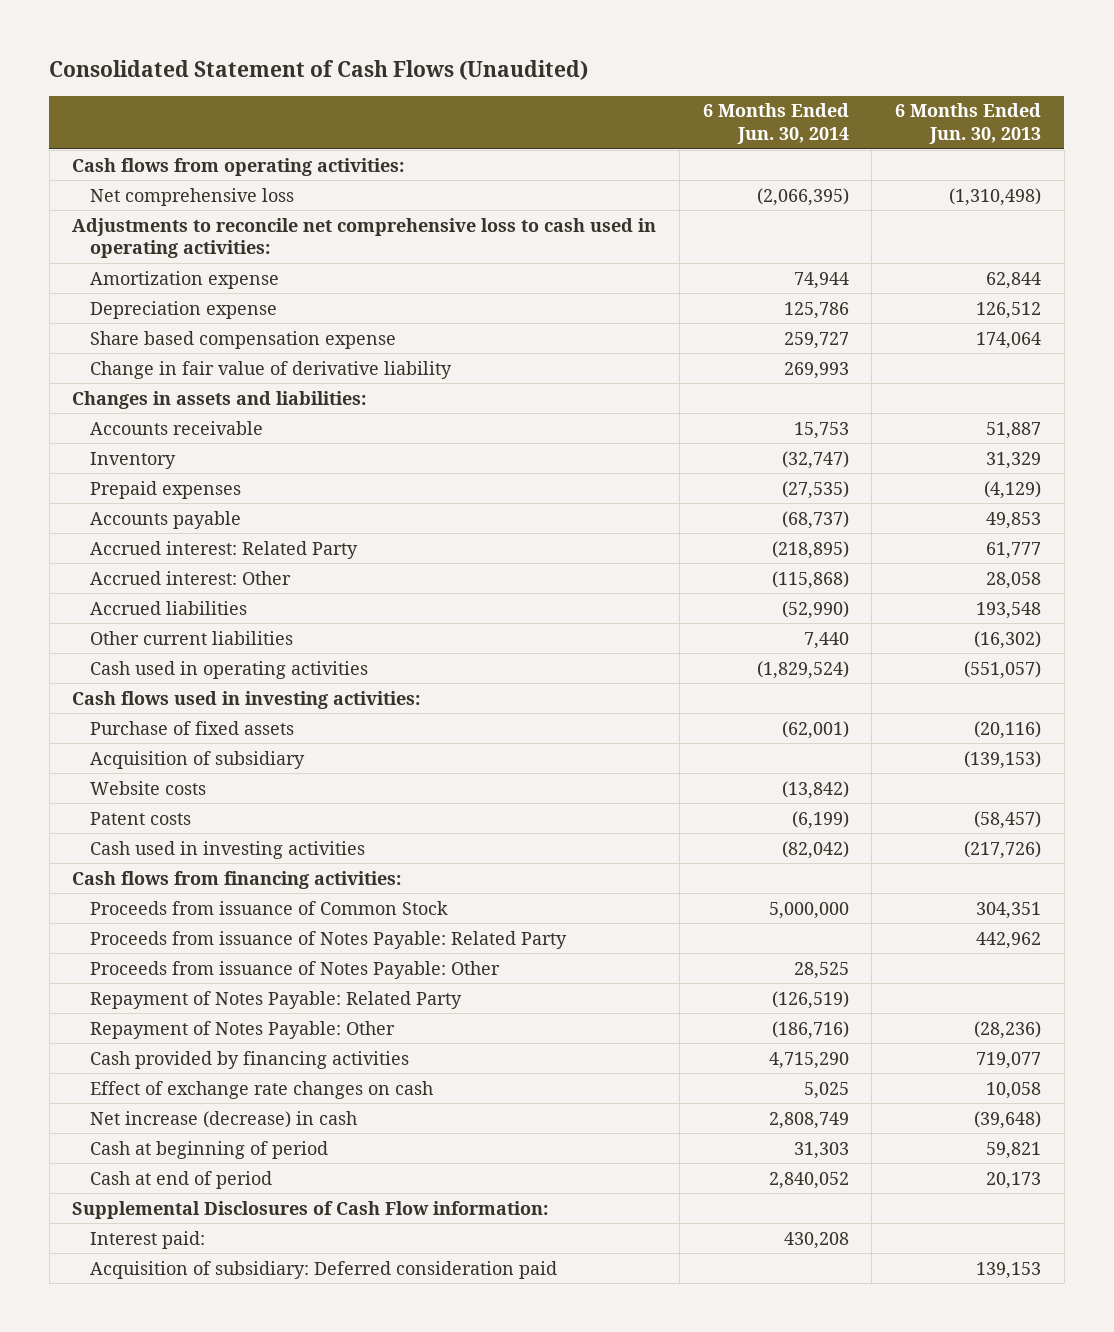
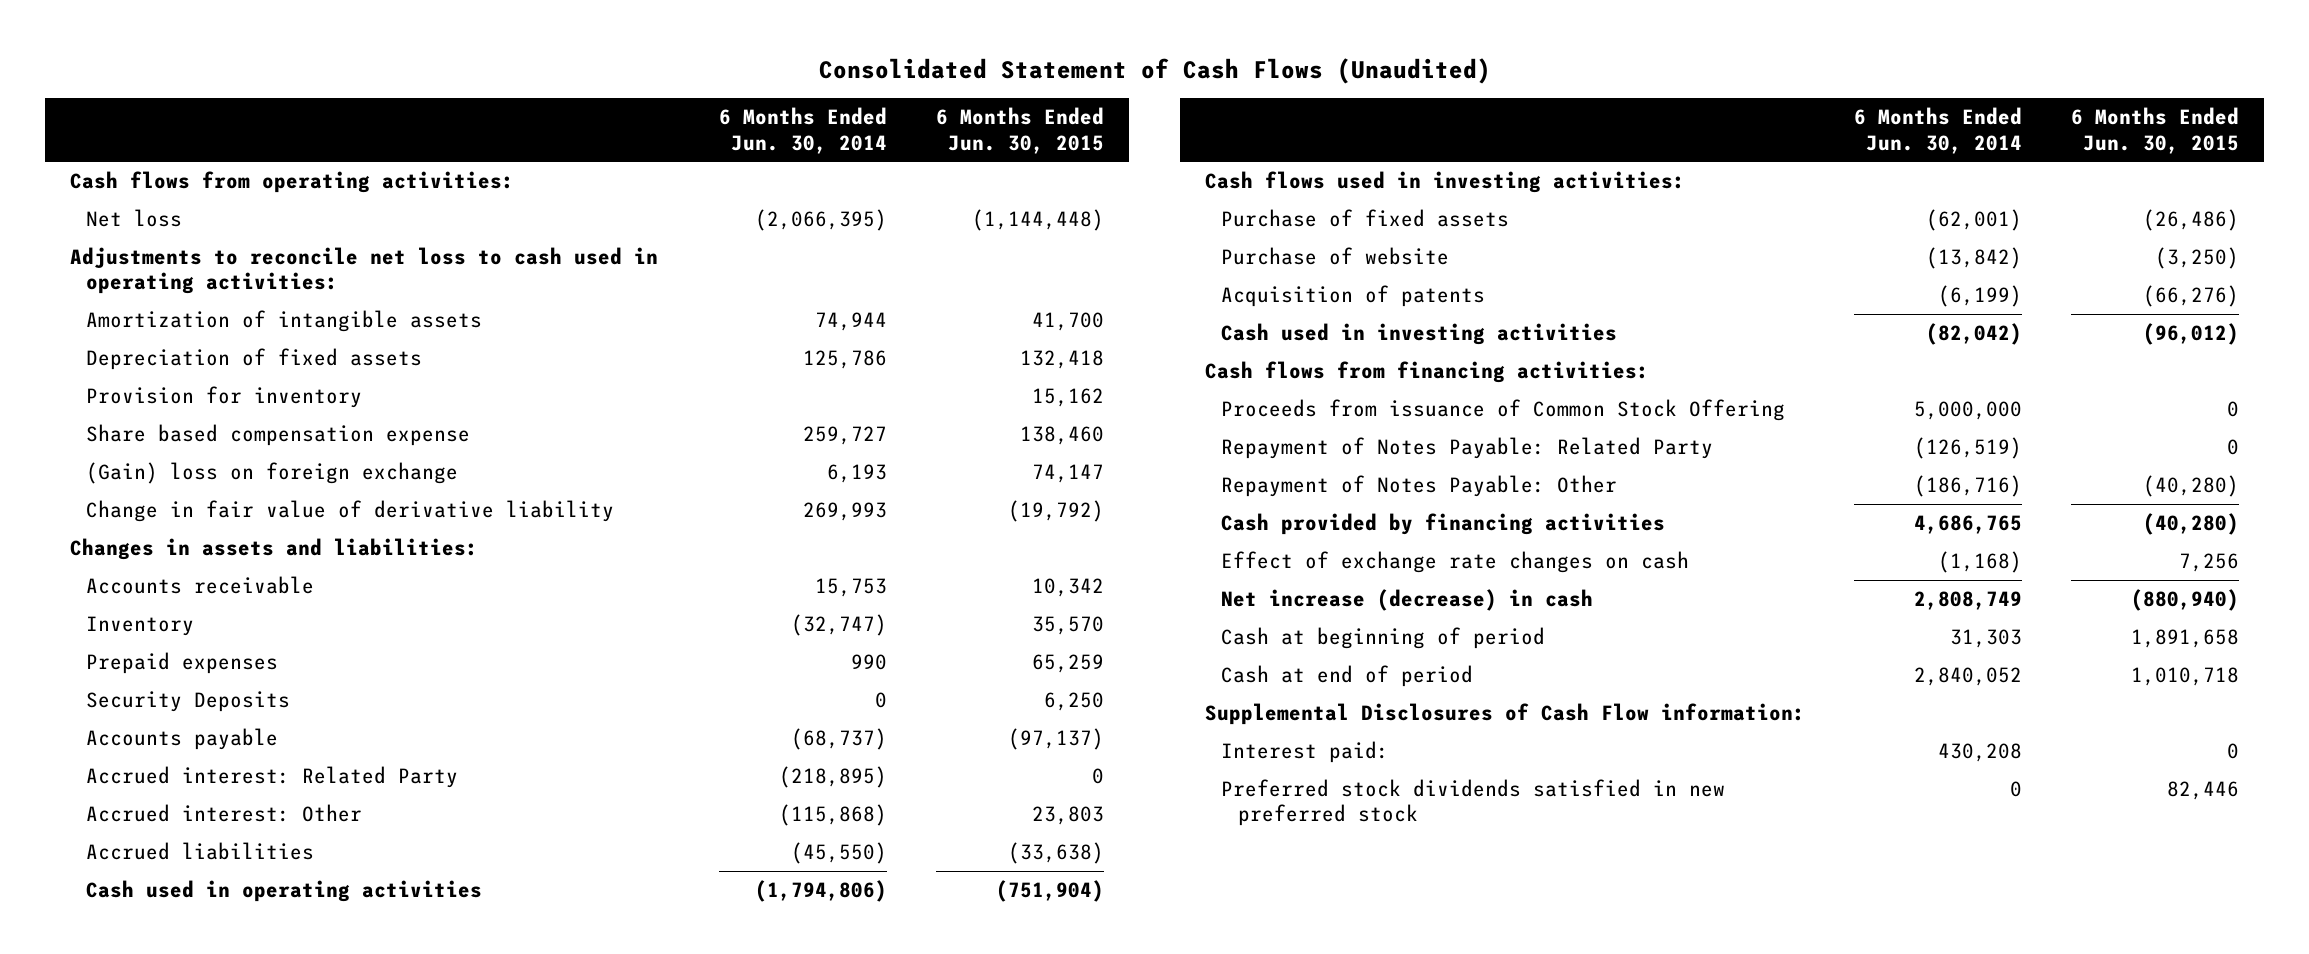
[895,103,1042,144] 6 Months Ended Jun. 30, 2013 -> none
none -> [936,107,1105,154] 6 Months Ended Jun. 30, 2015
[90,187,295,206] Net comprehensive loss -> [86,209,183,228] Net loss
[72,217,657,259] Adjustments to reconcile net comprehensive loss to cash used in operating activities: -> [70,247,659,295] Adjustments to reconcile net loss to cash used in operating activities:
[90,270,280,289] Amortization expense -> [86,310,483,333] Amortization of intangible assets
[90,300,278,319] Depreciation expense -> [86,348,423,371] Depreciation of fixed assets
none -> [86,386,363,409] Provision for inventory
none -> [86,462,459,485] (Gain) loss on foreign exchange
[781,480,849,499] (27,535) -> [851,654,888,671] 990
none -> [86,691,291,713] Security Deposits
[90,630,294,645] Other current liabilities -> none
[781,600,849,619] (52,990) -> [791,842,888,865] (45,550)
[756,660,849,679] (1,829,524) -> [755,880,888,903] (1,794,806)
[90,750,306,769] Acquisition of subsidiary -> none
[90,780,207,795] Website costs -> [1221,247,1450,266] Purchase of website
[90,811,192,825] Patent costs -> [1221,285,1486,308] Acquisition of patents
[90,930,568,949] Proceeds from issuance of Notes Payable: Related Party -> none
[90,960,501,979] Proceeds from issuance of Notes Payable: Other -> none
[90,900,449,915] Proceeds from issuance of Common Stock -> [1221,399,1786,422] Proceeds from issuance of Common Stock Offering
[768,1051,849,1069] 4,715,290 -> [1913,515,2022,535] 4,686,765
[803,1081,849,1099] 5,025 -> [1937,551,2022,574] (1,168)
[90,1260,558,1279] Acquisition of subsidiary: Deferred consideration paid -> none
none -> [1221,779,1726,827] Preferred stock dividends satisfied in new preferred stock

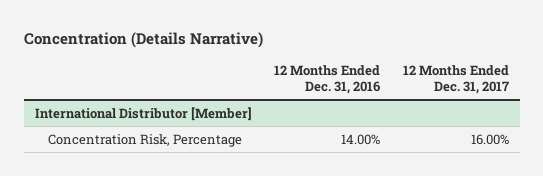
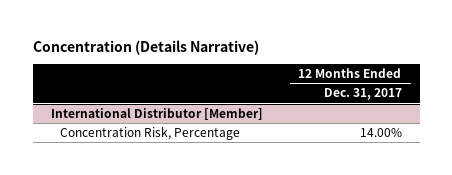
[274,65,381,94] 12 Months Ended Dec. 31, 2016 -> none
[470,133,509,145] 16.00% -> [359,128,402,138] 14.00%

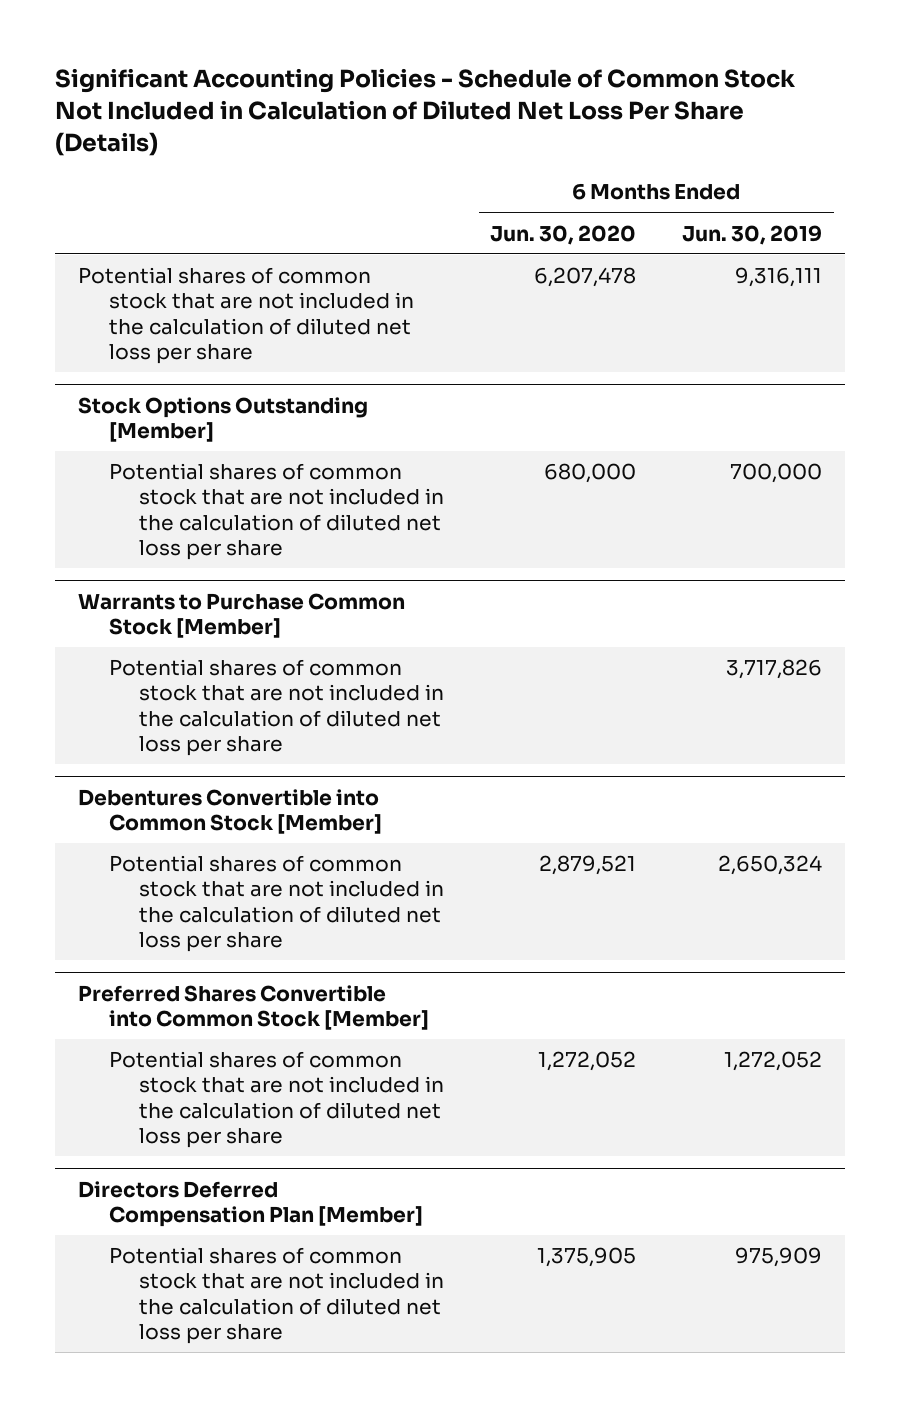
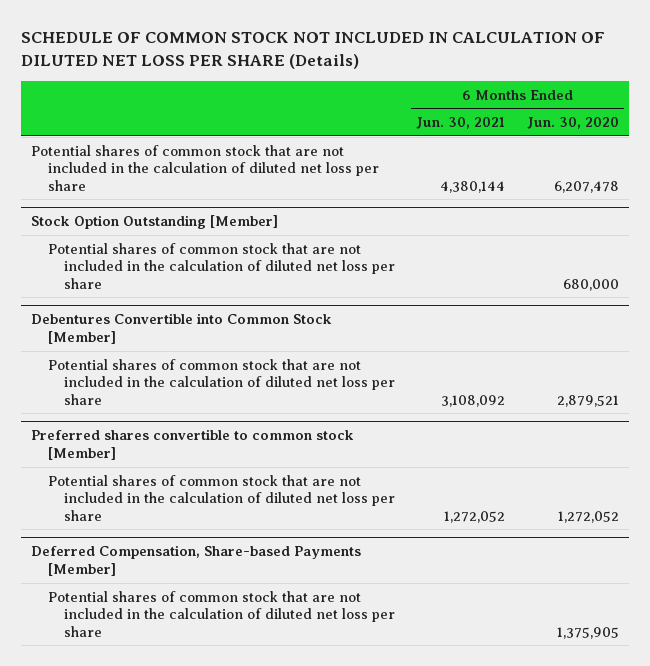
[54,67,795,156] Significant Accounting Policies - Schedule of Common Stock Not Included in Calculation of Diluted Net Loss Per Share (Details) -> [20,32,605,70] SCHEDULE OF COMMON STOCK NOT INCLUDED IN CALCULATION OF DILUTED NET LOSS PER SHARE (Details)
[682,224,823,245] Jun. 30, 2019 -> none
none -> [416,117,506,130] Jun. 30, 2021
[78,396,369,443] Stock Options Outstanding [Member] -> [31,215,279,230] Stock Option Outstanding [Member]
[78,592,406,639] Warrants to Purchase Common Stock [Member] -> none
[108,659,445,756] Potential shares of common stock that are not included in the calculation of diluted net loss per share -> none
[78,984,429,1031] Preferred Shares Convertible into Common Stock [Member] -> [31,429,355,460] Preferred shares convertible to common stock [Member]
[78,1180,423,1228] Directors Deferred Compensation Plan [Member] -> [31,545,362,576] Deferred Compensation, Share-based Payments [Member]

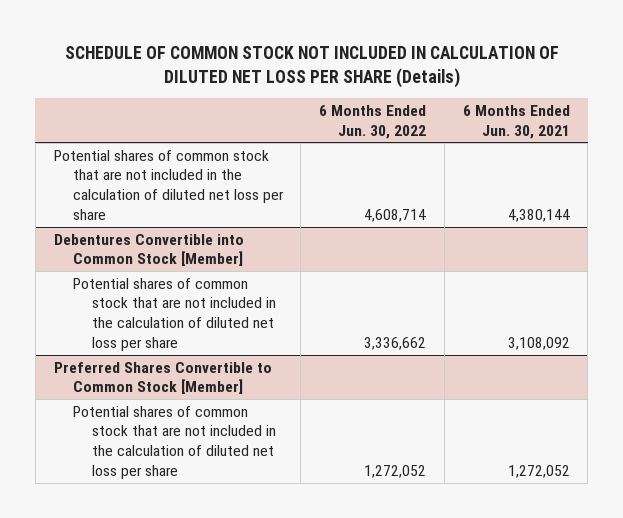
[526,117,619,130] Jun. 30, 2020 -> none
none -> [319,104,427,139] 6 Months Ended Jun. 30, 2022
[31,215,279,230] Stock Option Outstanding [Member] -> none
[47,242,396,289] Potential shares of common stock that are not included in the calculation of diluted net loss per share -> none
[31,429,355,460] Preferred shares convertible to common stock [Member] -> [53,361,272,395] Preferred Shares Convertible to Common Stock [Member]
[31,545,362,576] Deferred Compensation, Share-based Payments [Member] -> none
[47,590,396,637] Potential shares of common stock that are not included in the calculation of diluted net loss per share -> none

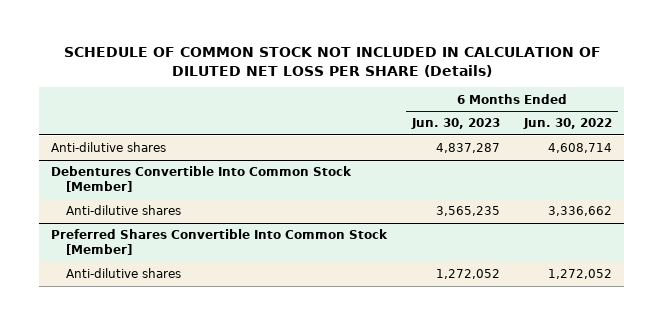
[462,104,570,139] 6 Months Ended Jun. 30, 2021 -> none
none -> [410,118,500,130] Jun. 30, 2023
[53,149,284,220] Potential shares of common stock that are not included in the calculation of diluted net loss per share -> [51,142,167,153] Anti-dilutive shares
[53,233,244,267] Debentures Convertible into Common Stock [Member] -> [51,166,353,193] Debentures Convertible Into Common Stock [Member]
[72,277,276,351] Potential shares of common stock that are not included in the calculation of diluted net loss per share -> [66,205,182,216] Anti-dilutive shares
[53,361,272,395] Preferred Shares Convertible to Common Stock [Member] -> [51,229,389,256] Preferred Shares Convertible Into Common Stock [Member]
[72,405,276,479] Potential shares of common stock that are not included in the calculation of diluted net loss per share -> [66,268,182,279] Anti-dilutive shares

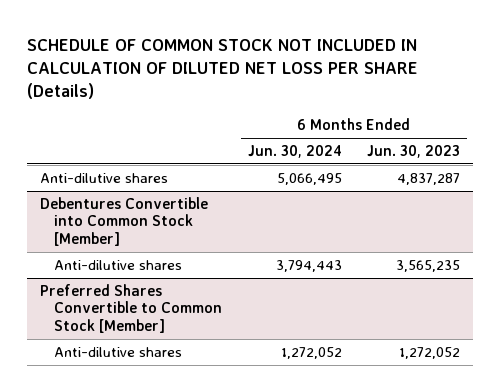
[523,118,613,130] Jun. 30, 2022 -> none
none -> [247,144,342,158] Jun. 30, 2024
[51,166,353,193] Debentures Convertible Into Common Stock [Member] -> [39,196,208,246] Debentures Convertible into Common Stock [Member]
[51,229,389,256] Preferred Shares Convertible Into Common Stock [Member] -> [39,283,223,333] Preferred Shares Convertible to Common Stock [Member]

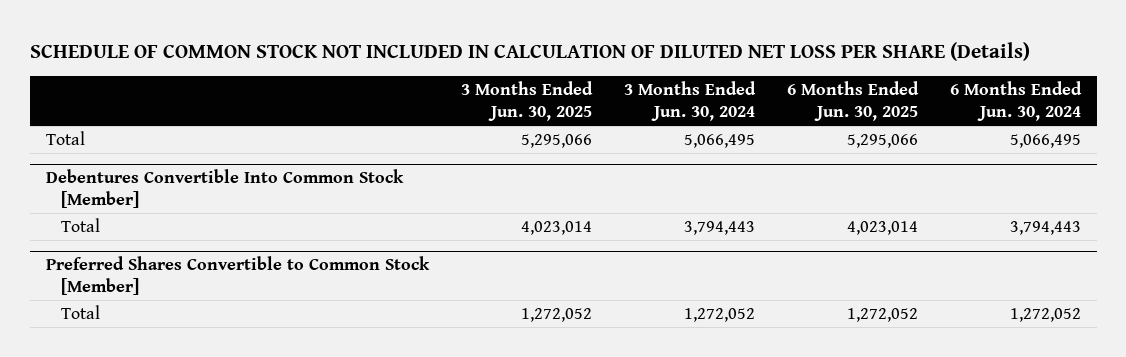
[367,144,461,158] Jun. 30, 2023 -> none
none -> [460,81,593,122] 3 Months Ended Jun. 30, 2025
none -> [623,81,756,122] 3 Months Ended Jun. 30, 2024
none -> [786,81,919,122] 6 Months Ended Jun. 30, 2025
[39,172,168,183] Anti-dilutive shares -> [45,131,85,146] Total
[39,196,208,246] Debentures Convertible into Common Stock [Member] -> [45,169,404,209] Debentures Convertible Into Common Stock [Member]
[54,259,183,270] Anti-dilutive shares -> [61,218,101,233] Total
[54,346,183,357] Anti-dilutive shares -> [61,305,101,320] Total

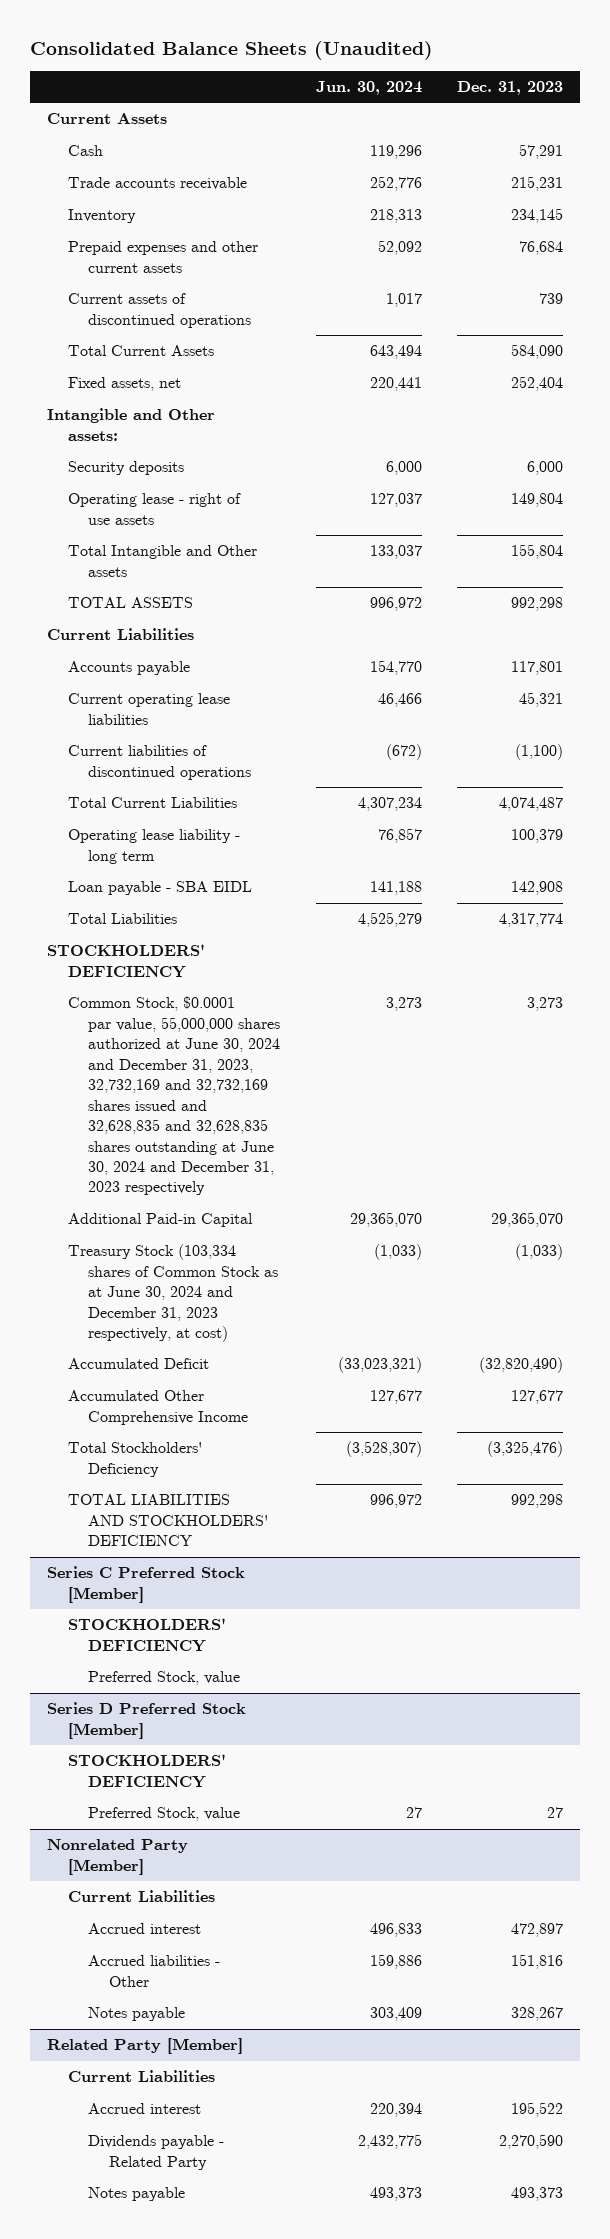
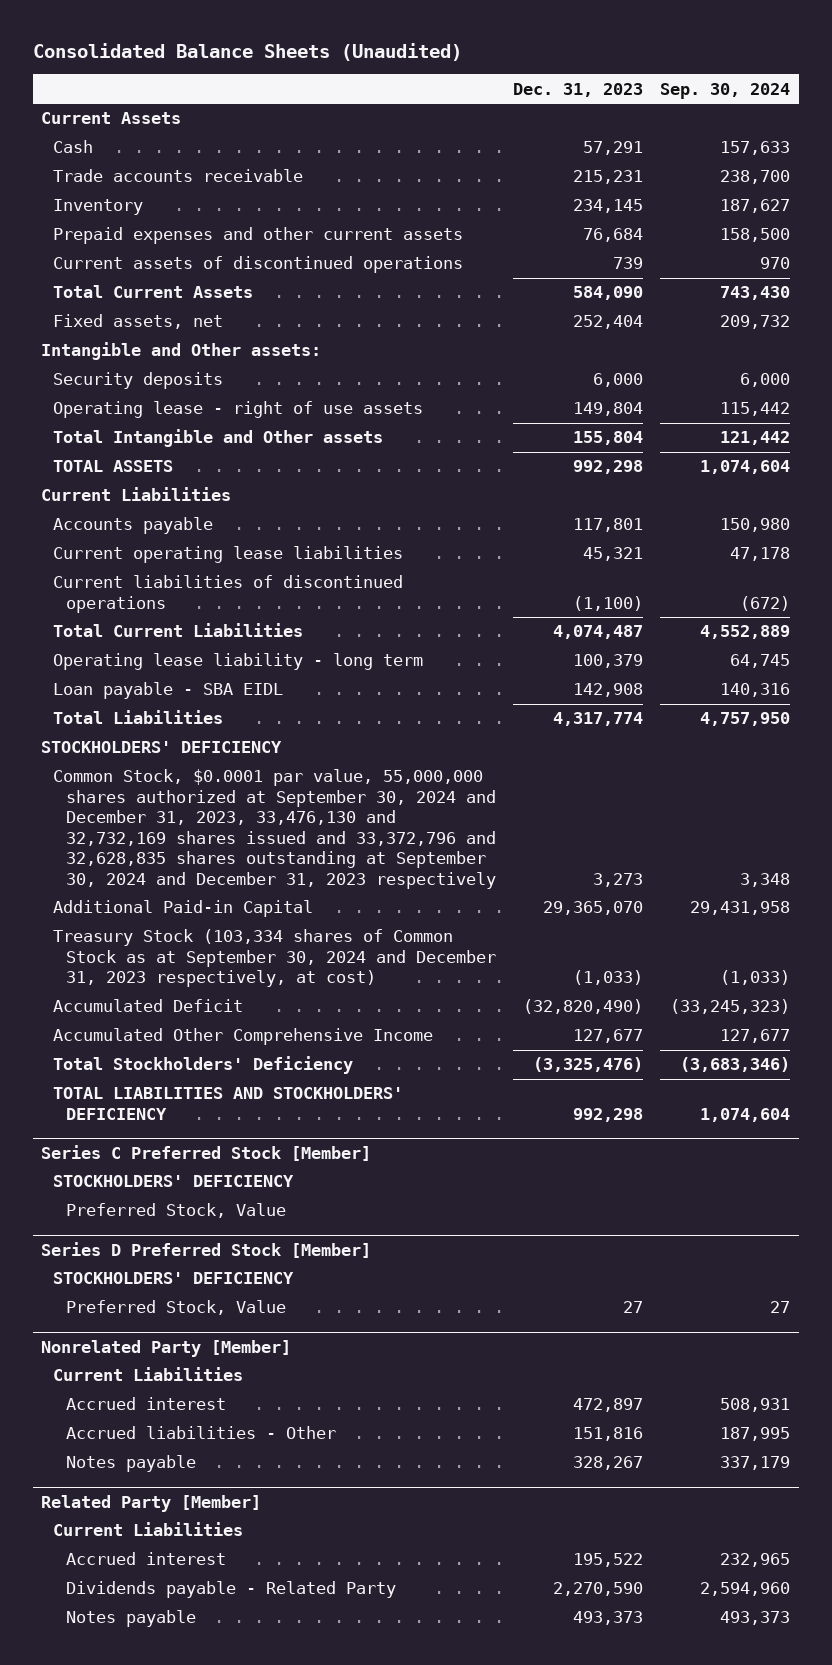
[315,81,422,96] Jun. 30, 2024 -> none
none -> [660,82,791,99] Sep. 30, 2024
[67,996,281,1196] Common Stock, $0.0001 par value, 55,000,000 shares authorized at June 30, 2024 and December 31, 2023, 32,732,169 and 32,732,169 shares issued and 32,628,835 and 32,628,835 shares outstanding at June 30, 2024 and December 31, 2023 respectively -> [53,769,496,889] Common Stock, $0.0001 par value, 55,000,000 shares authorized at September 30, 2024 and December 31, 2023, 33,476,130 and 32,732,169 shares issued and 33,372,796 and 32,628,835 shares outstanding at September 30, 2024 and December 31, 2023 respectively
[67,1244,279,1343] Treasury Stock (103,334 shares of Common Stock as at June 30, 2024 and December 31, 2023 respectively, at cost) -> [53,929,496,988] Treasury Stock (103,334 shares of Common Stock as at September 30, 2024 and December 31, 2023 respectively, at cost)
[88,1671,241,1686] Preferred Stock, value -> [65,1203,286,1219] Preferred Stock, Value
[88,1807,241,1822] Preferred Stock, value -> [65,1300,286,1316] Preferred Stock, Value

